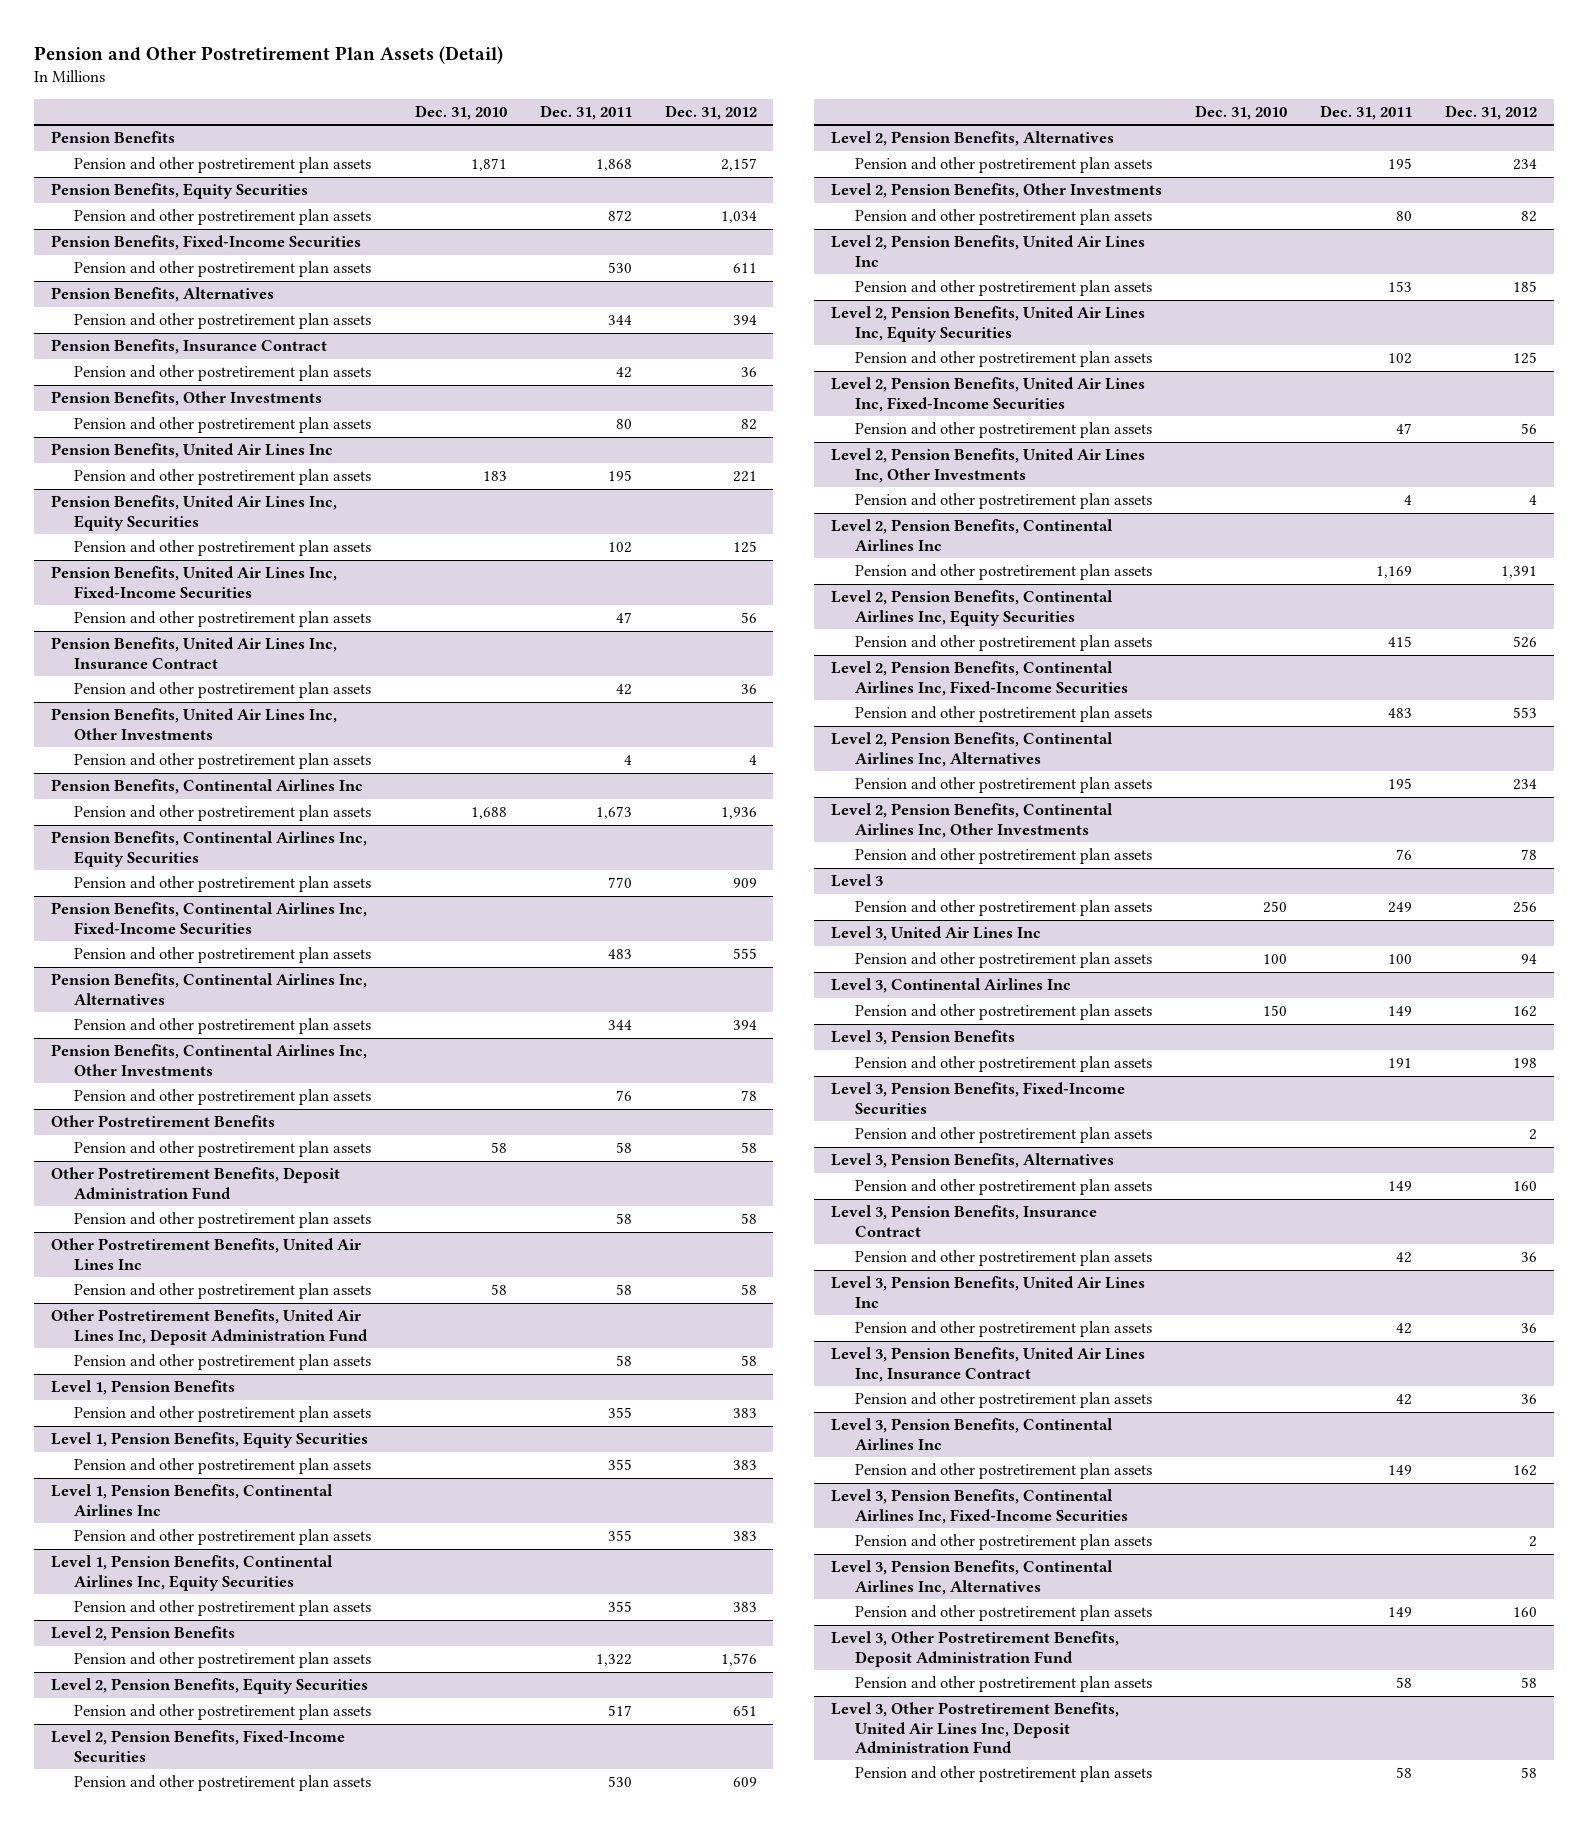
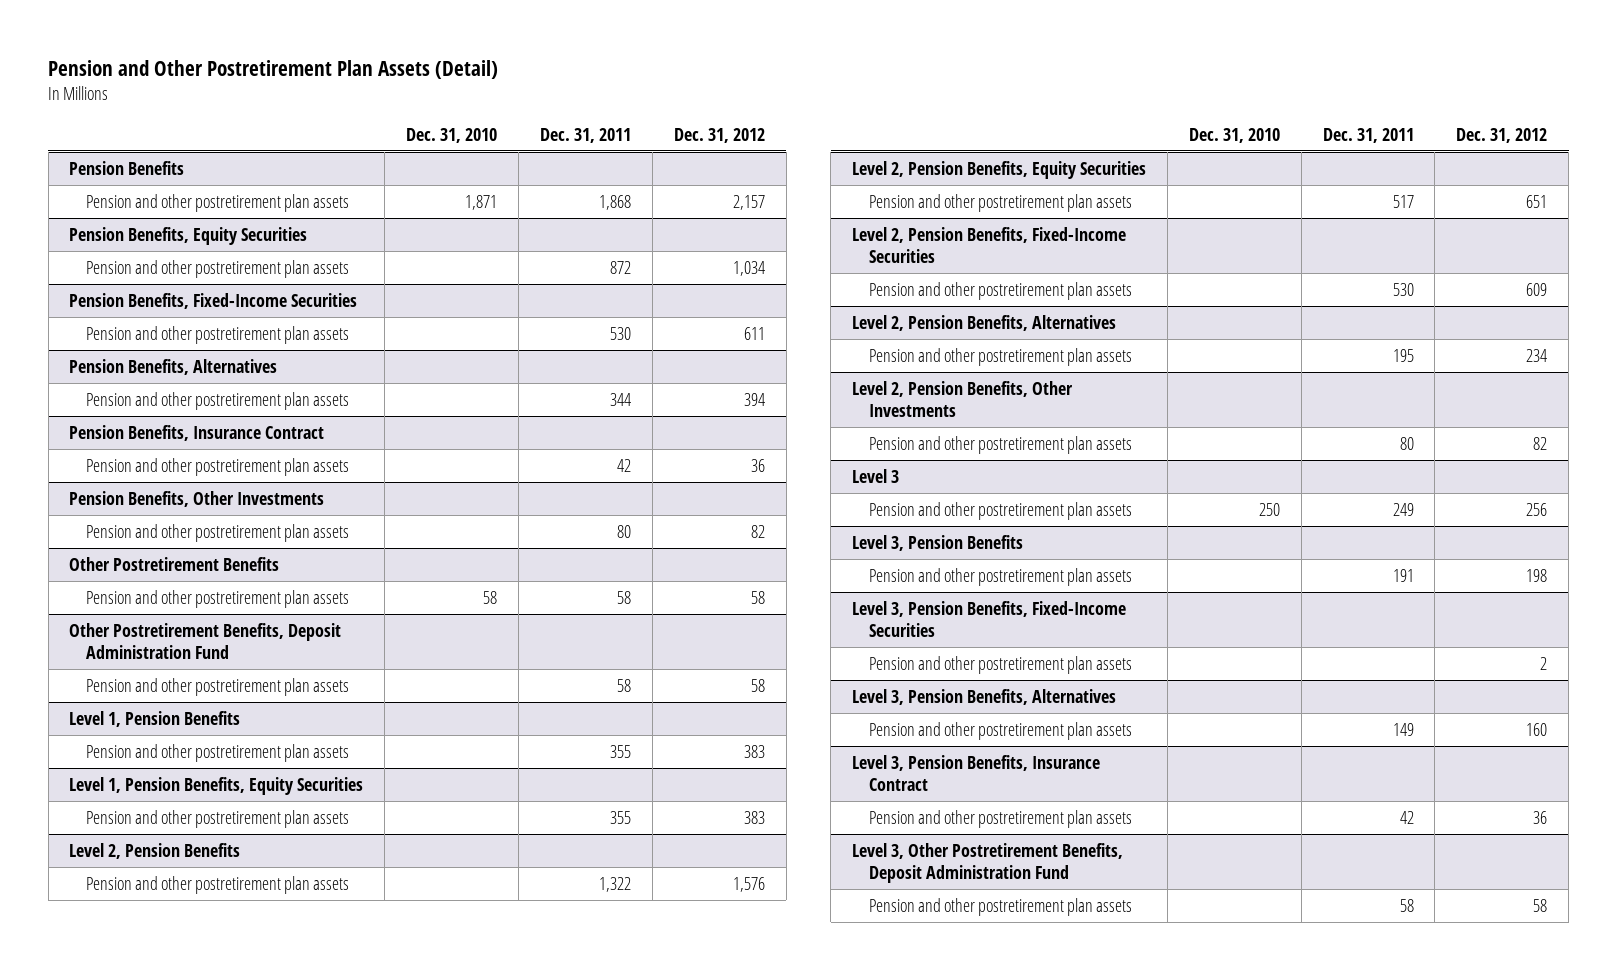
[50,443,333,459] Pension Benefits, United Air Lines Inc -> none
[74,469,372,486] Pension and other postretirement plan assets -> none
[50,495,337,531] Pension Benefits, United Air Lines Inc, Equity Securities -> none
[74,540,372,557] Pension and other postretirement plan assets -> none
[50,566,337,598] Pension Benefits, United Air Lines Inc, Fixed-Income Securities -> none
[74,611,372,628] Pension and other postretirement plan assets -> none
[50,637,337,669] Pension Benefits, United Air Lines Inc, Insurance Contract -> none
[74,682,372,699] Pension and other postretirement plan assets -> none
[50,708,337,740] Pension Benefits, United Air Lines Inc, Other Investments -> none
[74,753,372,770] Pension and other postretirement plan assets -> none
[50,779,363,795] Pension Benefits, Continental Airlines Inc -> none
[74,805,372,822] Pension and other postretirement plan assets -> none
[50,831,367,867] Pension Benefits, Continental Airlines Inc, Equity Securities -> none
[74,876,372,893] Pension and other postretirement plan assets -> none
[50,902,367,934] Pension Benefits, Continental Airlines Inc, Fixed-Income Securities -> none
[74,947,372,964] Pension and other postretirement plan assets -> none
[50,973,367,1005] Pension Benefits, Continental Airlines Inc, Alternatives -> none
[74,1018,372,1035] Pension and other postretirement plan assets -> none
[50,1044,367,1076] Pension Benefits, Continental Airlines Inc, Other Investments -> none
[74,1089,372,1106] Pension and other postretirement plan assets -> none
[50,1238,361,1271] Other Postretirement Benefits, United Air Lines Inc -> none
[74,1283,372,1300] Pension and other postretirement plan assets -> none
[50,1309,369,1345] Other Postretirement Benefits, United Air Lines Inc, Deposit Administration Fund -> none
[74,1354,372,1371] Pension and other postretirement plan assets -> none
[50,1484,333,1516] Level 1, Pension Benefits, Continental Airlines Inc -> none
[74,1529,372,1546] Pension and other postretirement plan assets -> none
[50,1555,333,1591] Level 1, Pension Benefits, Continental Airlines Inc, Equity Securities -> none
[74,1600,372,1617] Pension and other postretirement plan assets -> none
[831,235,1146,267] Level 2, Pension Benefits, United Air Lines Inc -> none
[854,280,1152,297] Pension and other postretirement plan assets -> none
[831,306,1146,342] Level 2, Pension Benefits, United Air Lines Inc, Equity Securities -> none
[854,351,1152,368] Pension and other postretirement plan assets -> none
[831,377,1146,412] Level 2, Pension Benefits, United Air Lines Inc, Fixed-Income Securities -> none
[854,422,1152,439] Pension and other postretirement plan assets -> none
[831,448,1146,483] Level 2, Pension Benefits, United Air Lines Inc, Other Investments -> none
[854,493,1152,510] Pension and other postretirement plan assets -> none
[831,519,1114,551] Level 2, Pension Benefits, Continental Airlines Inc -> none
[854,564,1152,581] Pension and other postretirement plan assets -> none
[831,590,1114,626] Level 2, Pension Benefits, Continental Airlines Inc, Equity Securities -> none
[854,635,1152,652] Pension and other postretirement plan assets -> none
[831,661,1128,696] Level 2, Pension Benefits, Continental Airlines Inc, Fixed-Income Securities -> none
[854,706,1152,723] Pension and other postretirement plan assets -> none
[831,732,1114,767] Level 2, Pension Benefits, Continental Airlines Inc, Alternatives -> none
[854,777,1152,794] Pension and other postretirement plan assets -> none
[831,803,1114,838] Level 2, Pension Benefits, Continental Airlines Inc, Other Investments -> none
[854,848,1152,865] Pension and other postretirement plan assets -> none
[831,926,1042,942] Level 3, United Air Lines Inc -> none
[854,952,1152,969] Pension and other postretirement plan assets -> none
[831,978,1072,994] Level 3, Continental Airlines Inc -> none
[854,1004,1152,1021] Pension and other postretirement plan assets -> none
[831,1276,1146,1308] Level 3, Pension Benefits, United Air Lines Inc -> none
[854,1321,1152,1338] Pension and other postretirement plan assets -> none
[831,1347,1146,1382] Level 3, Pension Benefits, United Air Lines Inc, Insurance Contract -> none
[854,1392,1152,1409] Pension and other postretirement plan assets -> none
[831,1418,1114,1450] Level 3, Pension Benefits, Continental Airlines Inc -> none
[854,1463,1152,1480] Pension and other postretirement plan assets -> none
[831,1489,1128,1524] Level 3, Pension Benefits, Continental Airlines Inc, Fixed-Income Securities -> none
[854,1534,1152,1551] Pension and other postretirement plan assets -> none
[831,1560,1114,1595] Level 3, Pension Benefits, Continental Airlines Inc, Alternatives -> none
[854,1605,1152,1622] Pension and other postretirement plan assets -> none
[831,1702,1120,1753] Level 3, Other Postretirement Benefits, United Air Lines Inc, Deposit Administration Fund -> none
[854,1766,1152,1783] Pension and other postretirement plan assets -> none

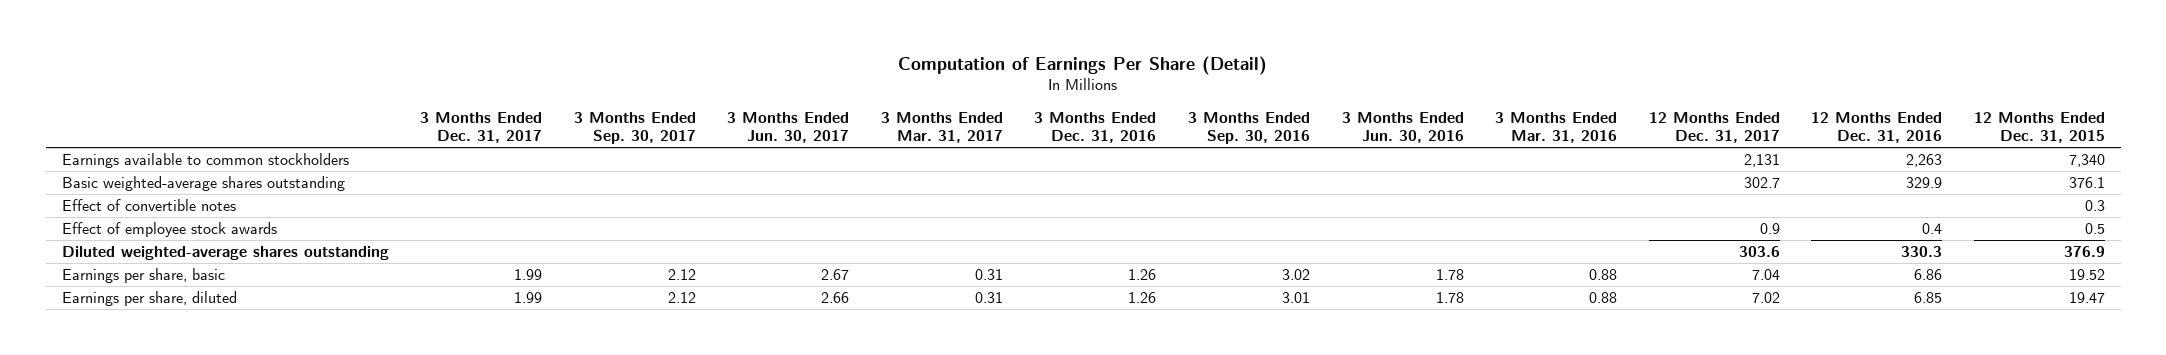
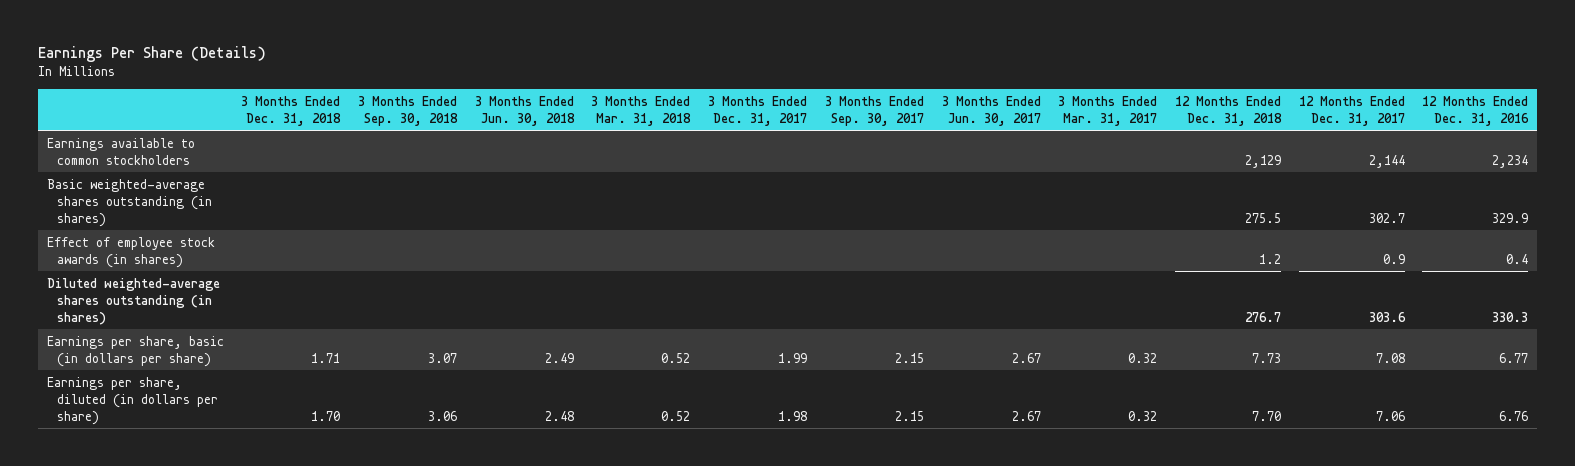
[898,55,1268,75] Computation of Earnings Per Share (Detail) -> [37,46,266,63] Earnings Per Share (Details)
[1034,111,1157,143] 3 Months Ended Dec. 31, 2016 -> none
[1187,111,1310,144] 3 Months Ended Sep. 30, 2016 -> none
[1341,111,1464,143] 3 Months Ended Jun. 30, 2016 -> none
[1495,111,1618,143] 3 Months Ended Mar. 31, 2016 -> none
[1973,111,2105,143] 12 Months Ended Dec. 31, 2015 -> none
none -> [241,95,342,126] 3 Months Ended Dec. 31, 2018
none -> [358,95,459,126] 3 Months Ended Sep. 30, 2018
none -> [474,95,575,126] 3 Months Ended Jun. 30, 2018
none -> [591,95,692,126] 3 Months Ended Mar. 31, 2018
none -> [1174,95,1282,126] 12 Months Ended Dec. 31, 2018
[61,198,236,211] Effect of convertible notes -> none
[1743,153,1780,167] 2,131 -> [1368,154,1405,168] 2,144
[1906,153,1943,167] 2,263 -> [1492,154,1529,168] 2,234
[61,175,345,191] Basic weighted-average shares outstanding -> [46,178,212,227] Basic weighted-average shares outstanding (in shares)
[61,221,277,237] Effect of employee stock awards -> [46,236,215,268] Effect of employee stock awards (in shares)
[61,245,389,260] Diluted weighted-average shares outstanding -> [46,277,220,325] Diluted weighted-average shares outstanding (in shares)
[61,267,225,283] Earnings per share, basic -> [46,335,224,367] Earnings per share, basic (in dollars per share)
[667,268,696,280] 2.12 -> [894,352,924,363] 2.15
[974,268,1003,280] 0.31 -> [1128,352,1158,363] 0.32
[1751,268,1780,280] 7.04 -> [1375,352,1405,363] 7.08
[1914,268,1943,280] 6.86 -> [1499,352,1529,363] 6.77
[61,290,237,306] Earnings per share, diluted -> [46,376,218,425] Earnings per share, diluted (in dollars per share)
[514,291,543,303] 1.99 -> [778,410,808,421] 1.98
[667,291,696,303] 2.12 -> [894,410,924,421] 2.15
[821,291,850,303] 2.66 -> [1011,410,1041,421] 2.67
[974,291,1003,303] 0.31 -> [1128,410,1158,421] 0.32
[1751,291,1780,303] 7.02 -> [1375,410,1405,421] 7.06
[1914,291,1943,303] 6.85 -> [1499,410,1529,421] 6.76

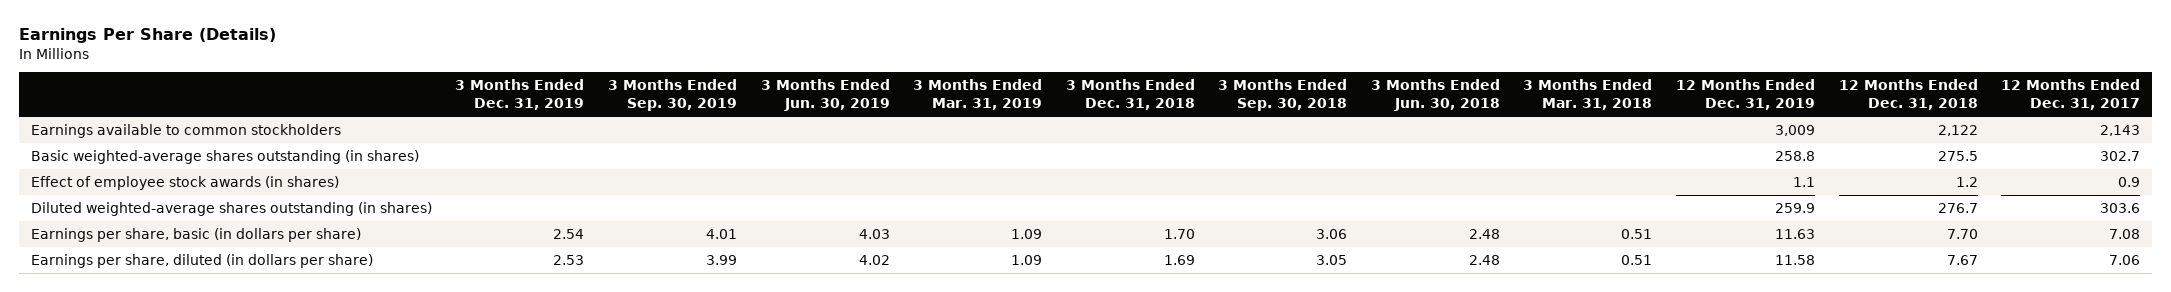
[708,95,808,126] 3 Months Ended Dec. 31, 2017 -> none
[824,95,924,126] 3 Months Ended Sep. 30, 2017 -> none
[941,95,1041,126] 3 Months Ended Jun. 30, 2017 -> none
[1058,95,1158,126] 3 Months Ended Mar. 31, 2017 -> none
[1422,95,1530,126] 12 Months Ended Dec. 31, 2016 -> none
none -> [455,79,585,111] 3 Months Ended Dec. 31, 2019
none -> [607,79,737,112] 3 Months Ended Sep. 30, 2019
none -> [760,79,890,112] 3 Months Ended Jun. 30, 2019
none -> [913,79,1043,111] 3 Months Ended Mar. 31, 2019
none -> [1676,79,1816,111] 12 Months Ended Dec. 31, 2019
[1244,154,1281,168] 2,129 -> [1937,125,1978,137] 2,122
[1368,154,1405,168] 2,144 -> [2100,125,2141,137] 2,143
[311,352,341,363] 1.71 -> [1163,229,1195,240] 1.70
[428,352,458,363] 3.07 -> [1316,229,1348,240] 3.06
[544,352,574,363] 2.49 -> [1468,229,1500,240] 2.48
[661,352,691,363] 0.52 -> [1621,229,1653,240] 0.51
[1251,352,1281,363] 7.73 -> [1946,229,1978,240] 7.70
[311,410,341,421] 1.70 -> [1163,255,1195,266] 1.69
[428,410,458,421] 3.06 -> [1316,255,1348,266] 3.05
[661,410,691,421] 0.52 -> [1621,255,1653,266] 0.51
[1251,410,1281,421] 7.70 -> [1946,255,1978,266] 7.67

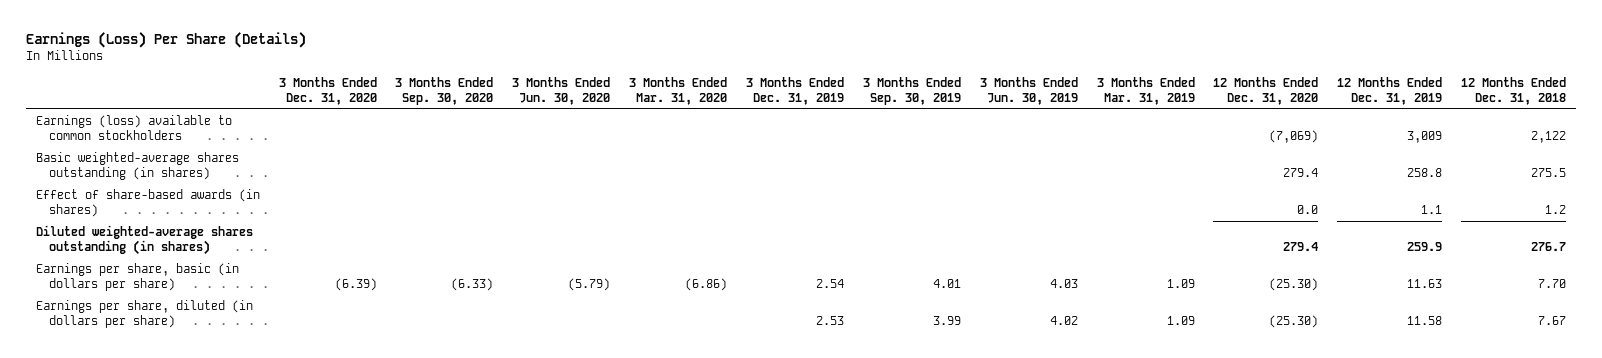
[19,28,277,44] Earnings Per Share (Details) -> [26,32,307,49] Earnings (Loss) Per Share (Details)
[1065,79,1195,111] 3 Months Ended Dec. 31, 2018 -> none
[1218,79,1348,112] 3 Months Ended Sep. 30, 2018 -> none
[1370,79,1500,112] 3 Months Ended Jun. 30, 2018 -> none
[1523,79,1653,111] 3 Months Ended Mar. 31, 2018 -> none
[2001,79,2141,111] 12 Months Ended Dec. 31, 2017 -> none
none -> [278,77,377,105] 3 Months Ended Dec. 31, 2020
none -> [395,77,494,105] 3 Months Ended Sep. 30, 2020
none -> [512,77,611,105] 3 Months Ended Jun. 30, 2020
none -> [629,77,728,105] 3 Months Ended Mar. 31, 2020
none -> [1213,77,1319,105] 12 Months Ended Dec. 31, 2020
[30,124,341,139] Earnings available to common stockholders -> [35,115,232,140] Earnings (loss) available to common stockholders
[30,176,339,191] Effect of employee stock awards (in shares) -> [35,189,260,217] Effect of share-based awards (in shares)

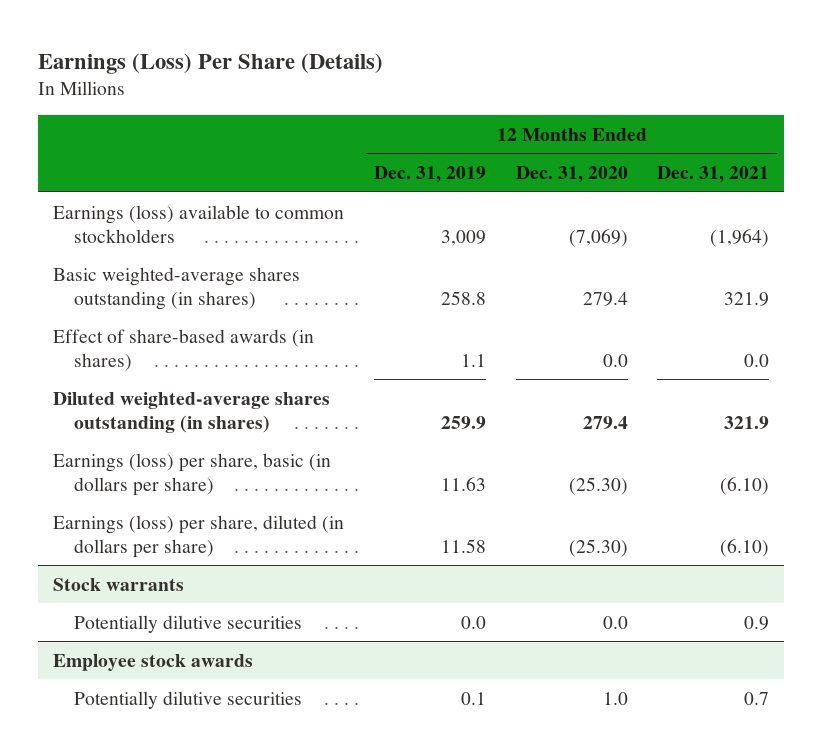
[278,77,377,105] 3 Months Ended Dec. 31, 2020 -> none
[395,77,494,105] 3 Months Ended Sep. 30, 2020 -> none
[512,77,611,105] 3 Months Ended Jun. 30, 2020 -> none
[629,77,728,105] 3 Months Ended Mar. 31, 2020 -> none
[745,77,844,105] 3 Months Ended Dec. 31, 2019 -> none
[862,77,961,105] 3 Months Ended Sep. 30, 2019 -> none
[979,77,1078,105] 3 Months Ended Jun. 30, 2019 -> none
[1096,77,1195,105] 3 Months Ended Mar. 31, 2019 -> none
[1461,77,1567,105] 12 Months Ended Dec. 31, 2018 -> none
none -> [657,166,770,184] Dec. 31, 2021
[35,263,239,291] Earnings per share, basic (in dollars per share) -> [53,452,332,496] Earnings (loss) per share, basic (in dollars per share)
[35,300,253,328] Earnings per share, diluted (in dollars per share) -> [53,514,345,558] Earnings (loss) per share, diluted (in dollars per share)
none -> [53,577,185,591] Stock warrants
none -> [74,614,303,633] Potentially dilutive securities
none -> [53,653,254,671] Employee stock awards
none -> [74,690,303,709] Potentially dilutive securities

